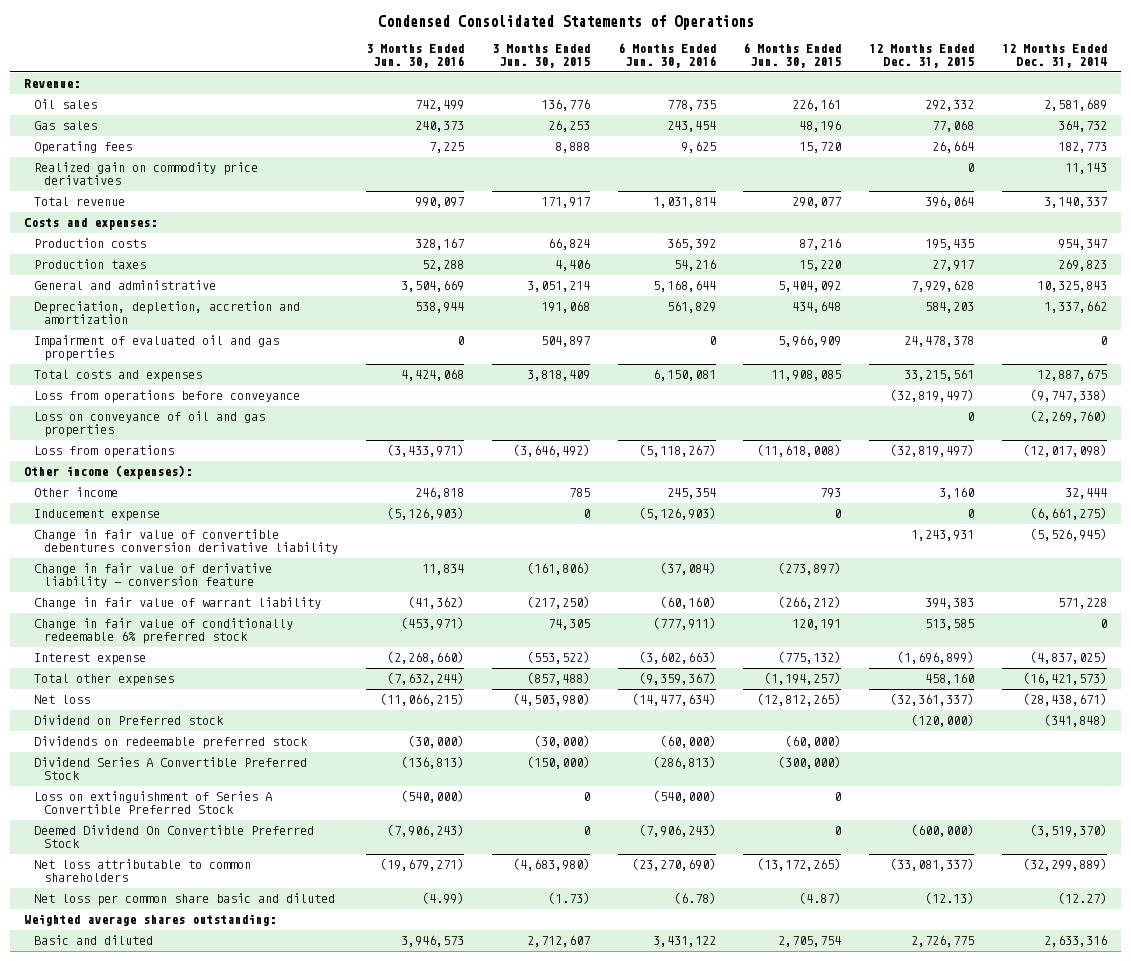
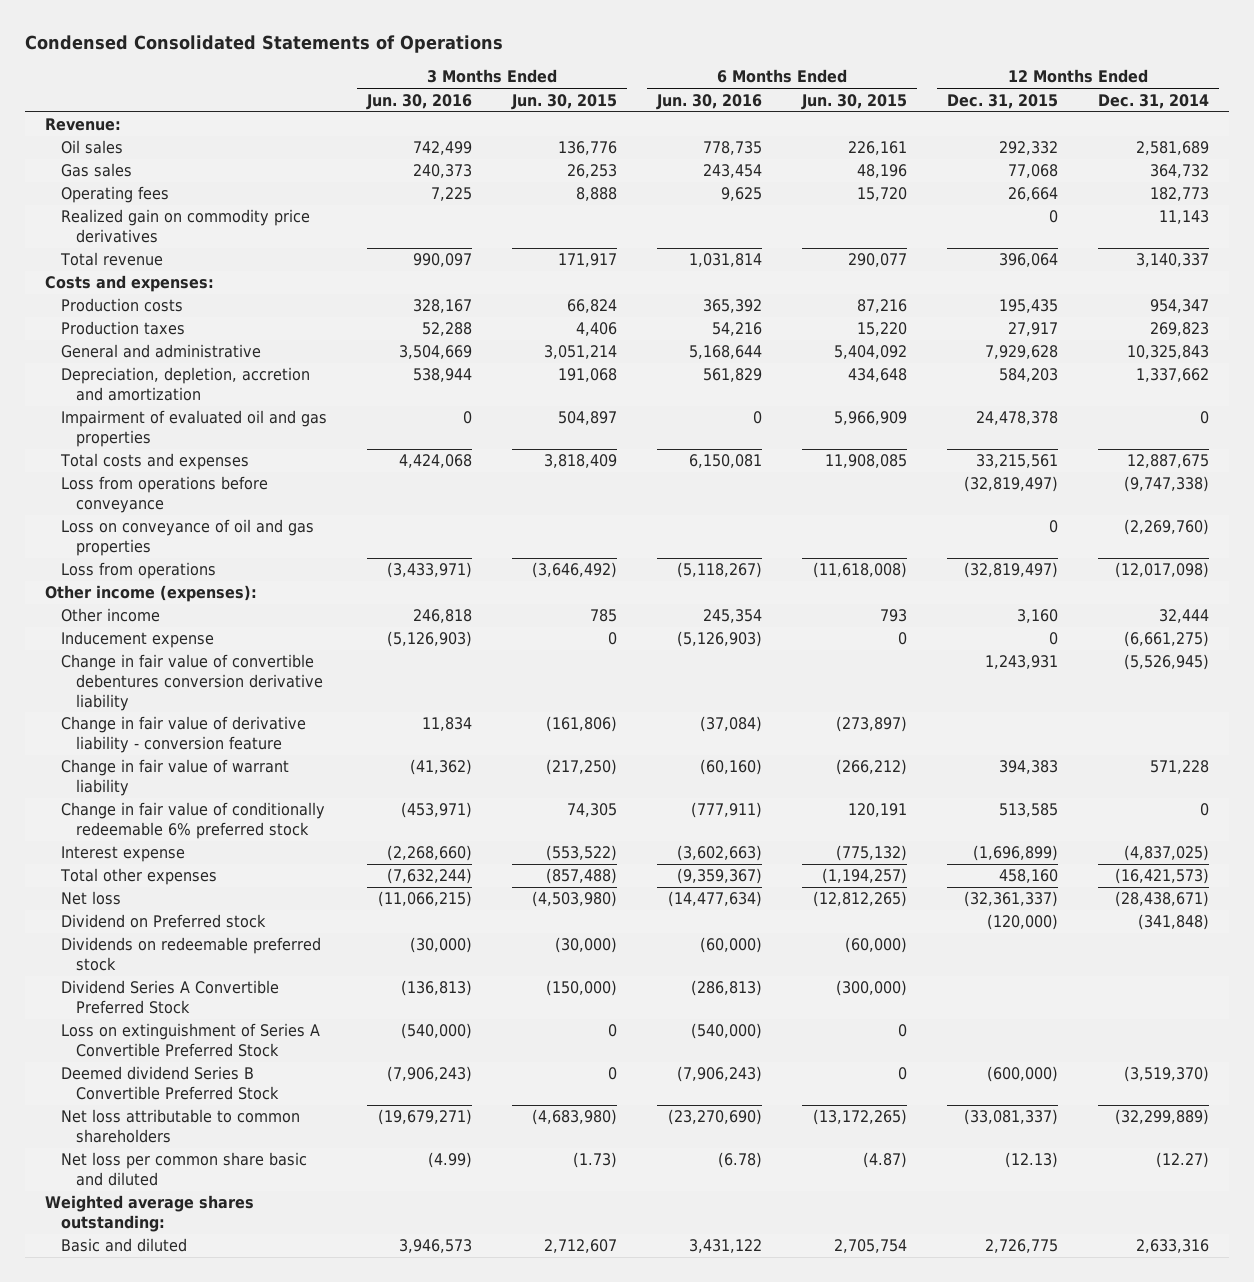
[34,825,315,849] Deemed Dividend On Convertible Preferred Stock -> [60,1066,280,1100] Deemed dividend Series B Convertible Preferred Stock

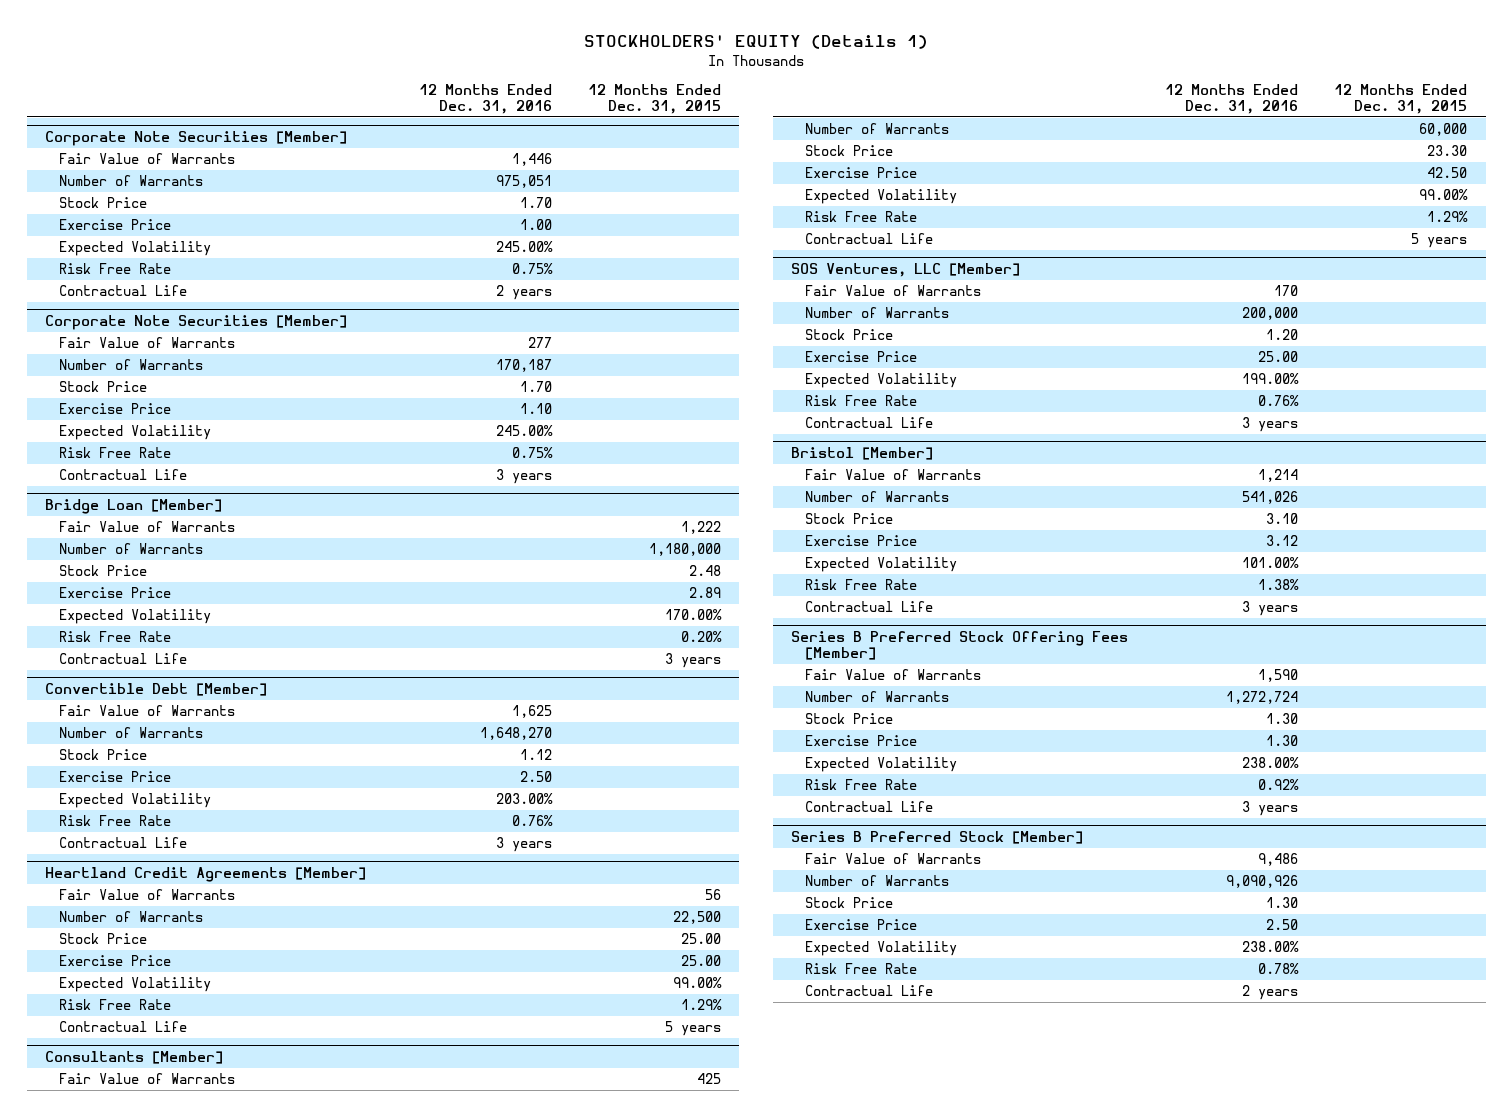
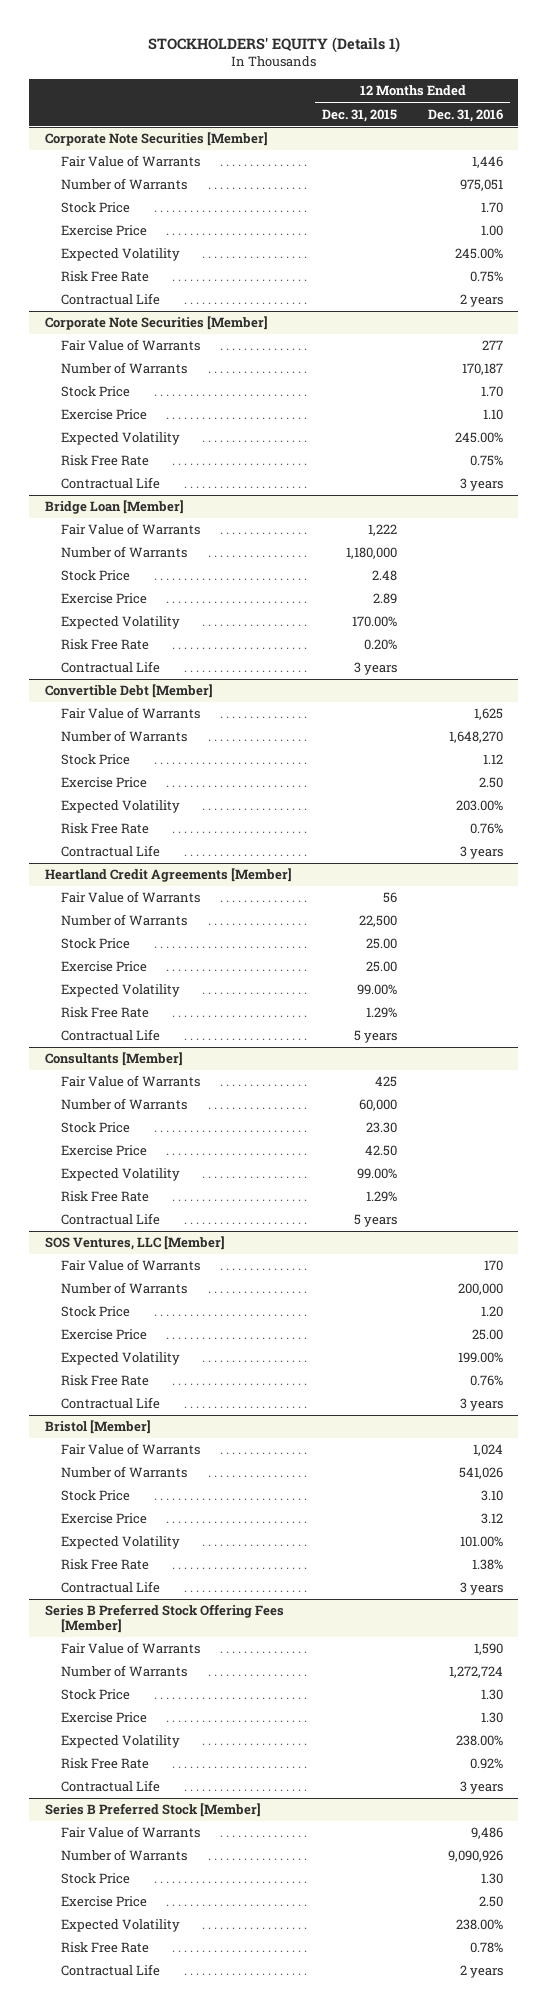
[1257,469,1298,483] 1,214 -> [472,1444,503,1457] 1,024

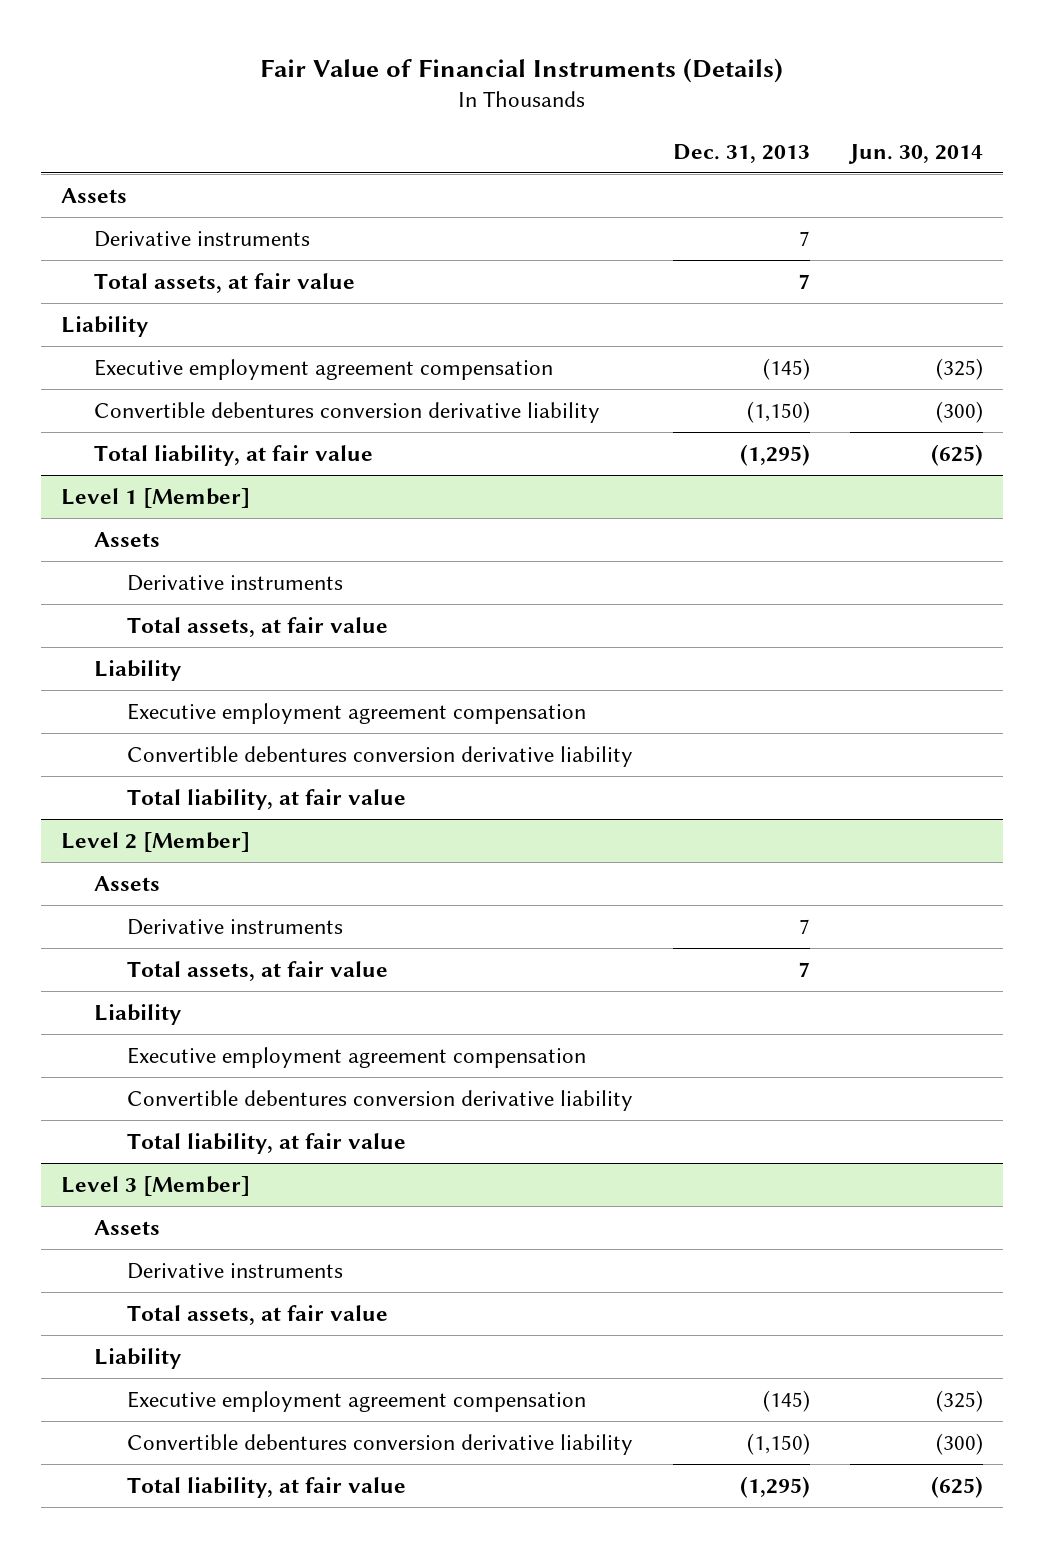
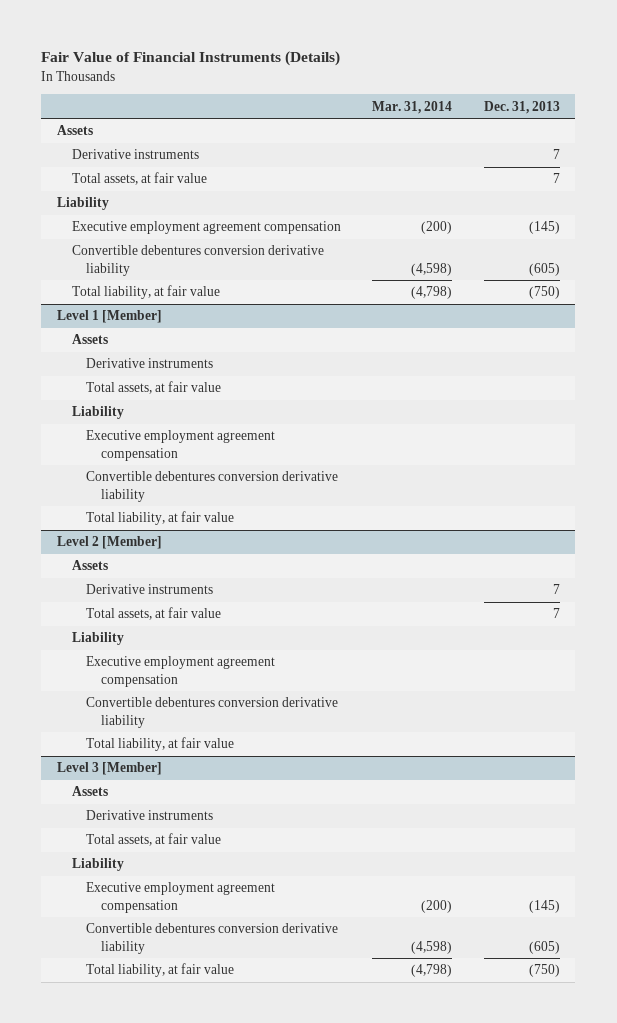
[847,144,983,165] Jun. 30, 2014 -> none
none -> [372,100,453,114] Mar. 31, 2014
[747,400,811,423] (1,150) -> [528,262,560,276] (605)
[740,443,811,466] (1,295) -> [528,286,560,300] (750)
[747,1432,811,1455] (1,150) -> [528,940,560,954] (605)
[740,1475,811,1498] (1,295) -> [528,964,560,978] (750)

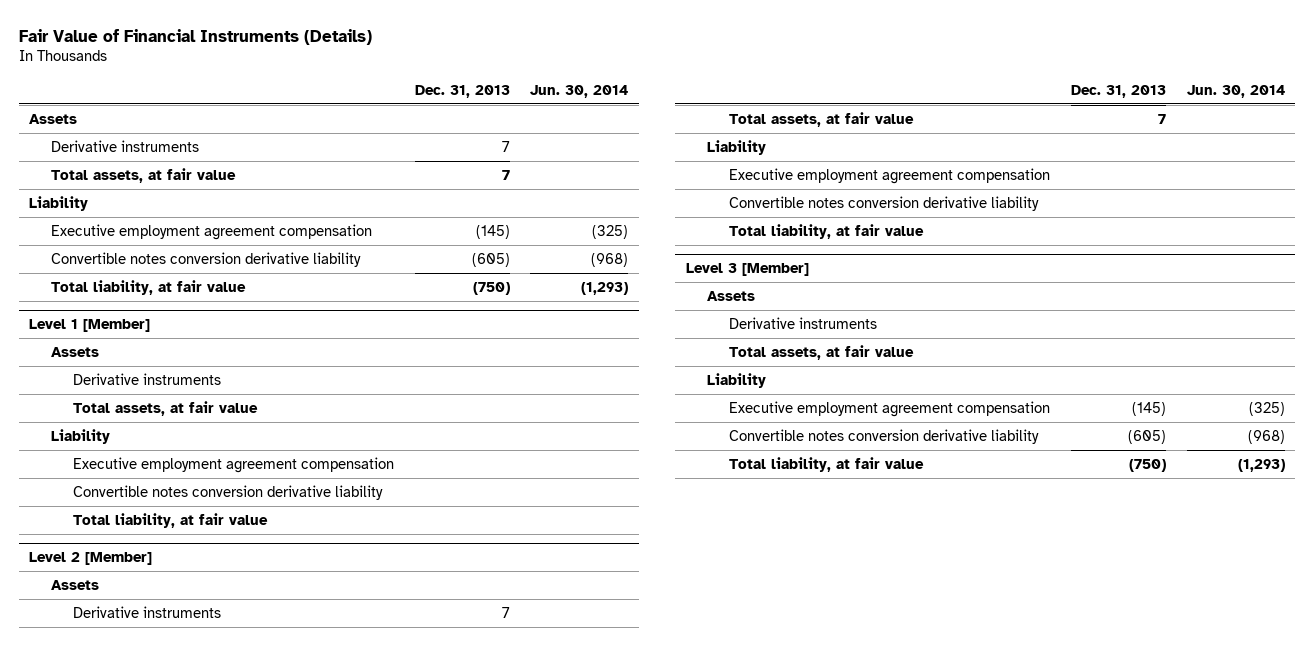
[372,100,453,114] Mar. 31, 2014 -> none
none -> [530,84,629,98] Jun. 30, 2014
[71,245,324,276] Convertible debentures conversion derivative liability -> [51,251,362,267] Convertible notes conversion derivative liability
[86,471,339,502] Convertible debentures conversion derivative liability -> [72,484,383,500] Convertible notes conversion derivative liability
[86,697,339,728] Convertible debentures conversion derivative liability -> [729,195,1040,211] Convertible notes conversion derivative liability
[86,923,339,954] Convertible debentures conversion derivative liability -> [729,428,1040,444] Convertible notes conversion derivative liability

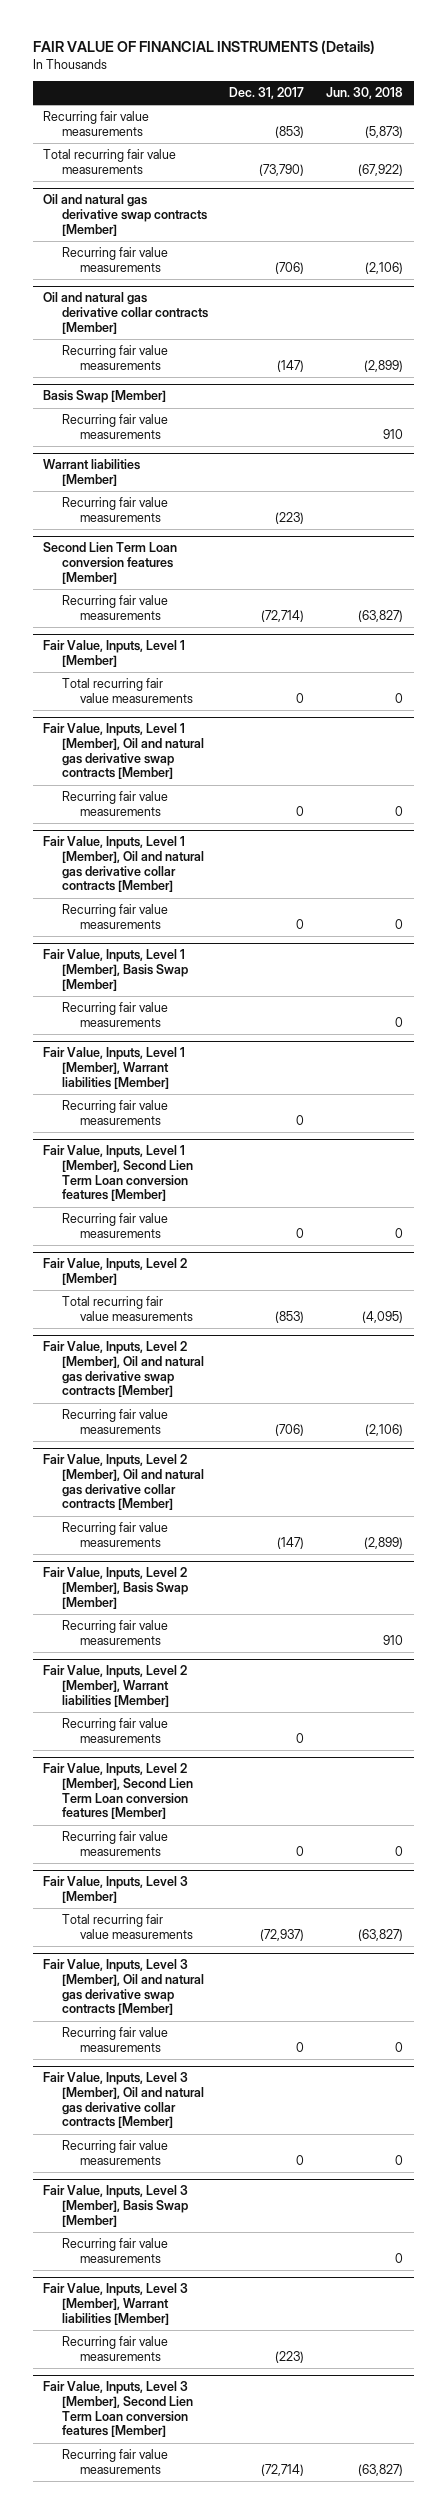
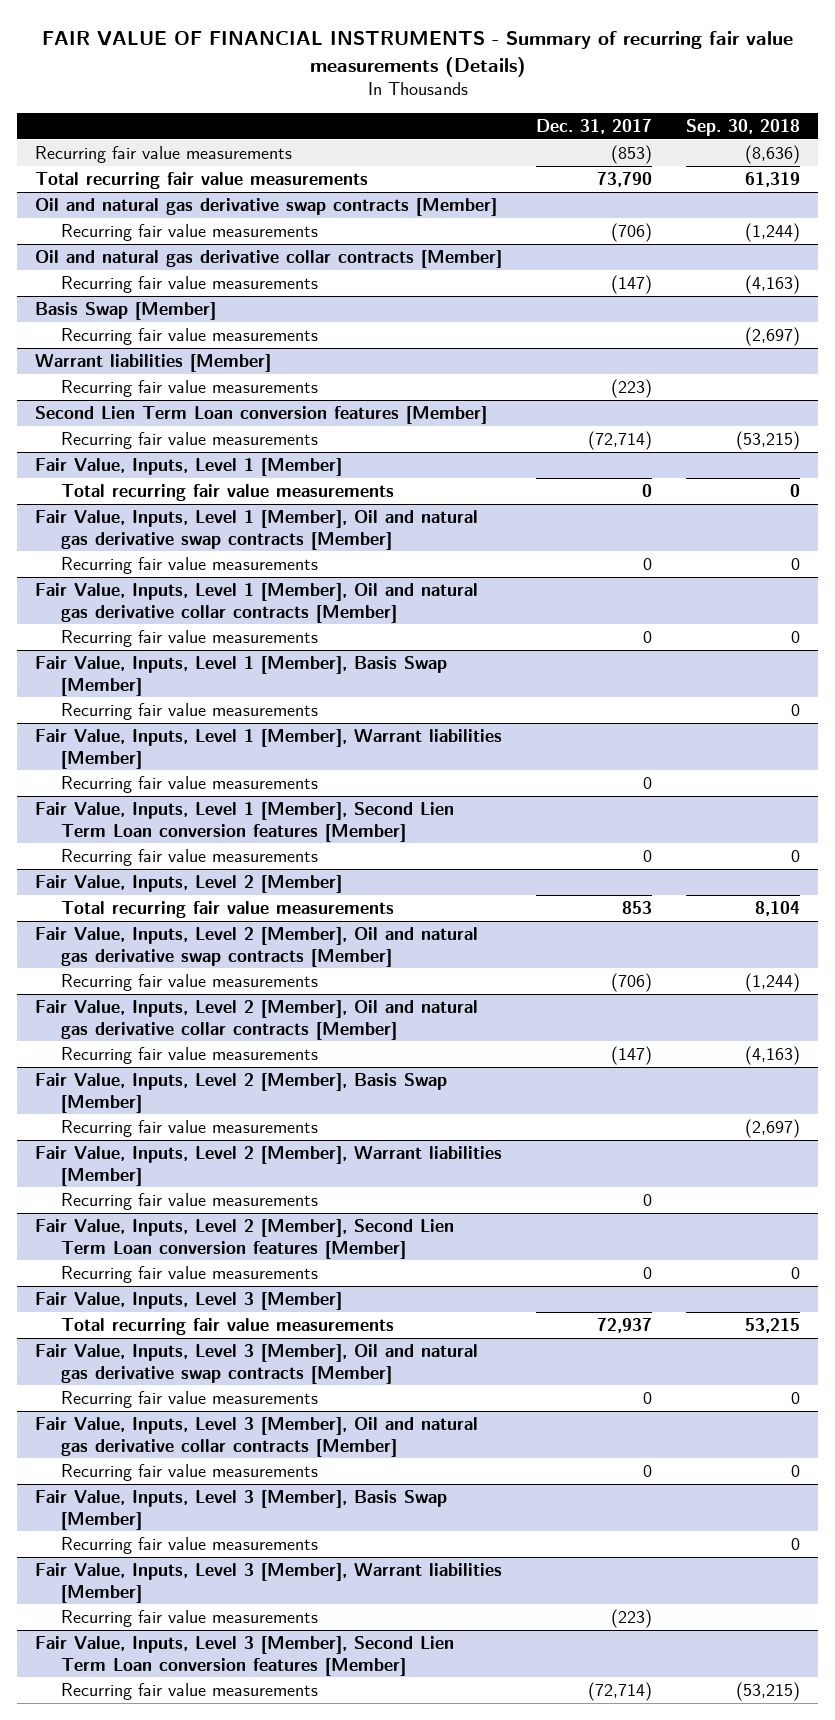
[32,39,375,54] FAIR VALUE OF FINANCIAL INSTRUMENTS (Details) -> [41,30,793,77] FAIR VALUE OF FINANCIAL INSTRUMENTS - Summary of recurring fair value measurements (Details)
[326,87,404,100] Jun. 30, 2018 -> none
none -> [686,118,801,136] Sep. 30, 2018
[259,163,305,176] (73,790) -> [597,172,653,188] 73,790
[275,1310,305,1323] (853) -> [622,901,653,915] 853
[260,1928,305,1941] (72,937) -> [597,1318,653,1334] 72,937

